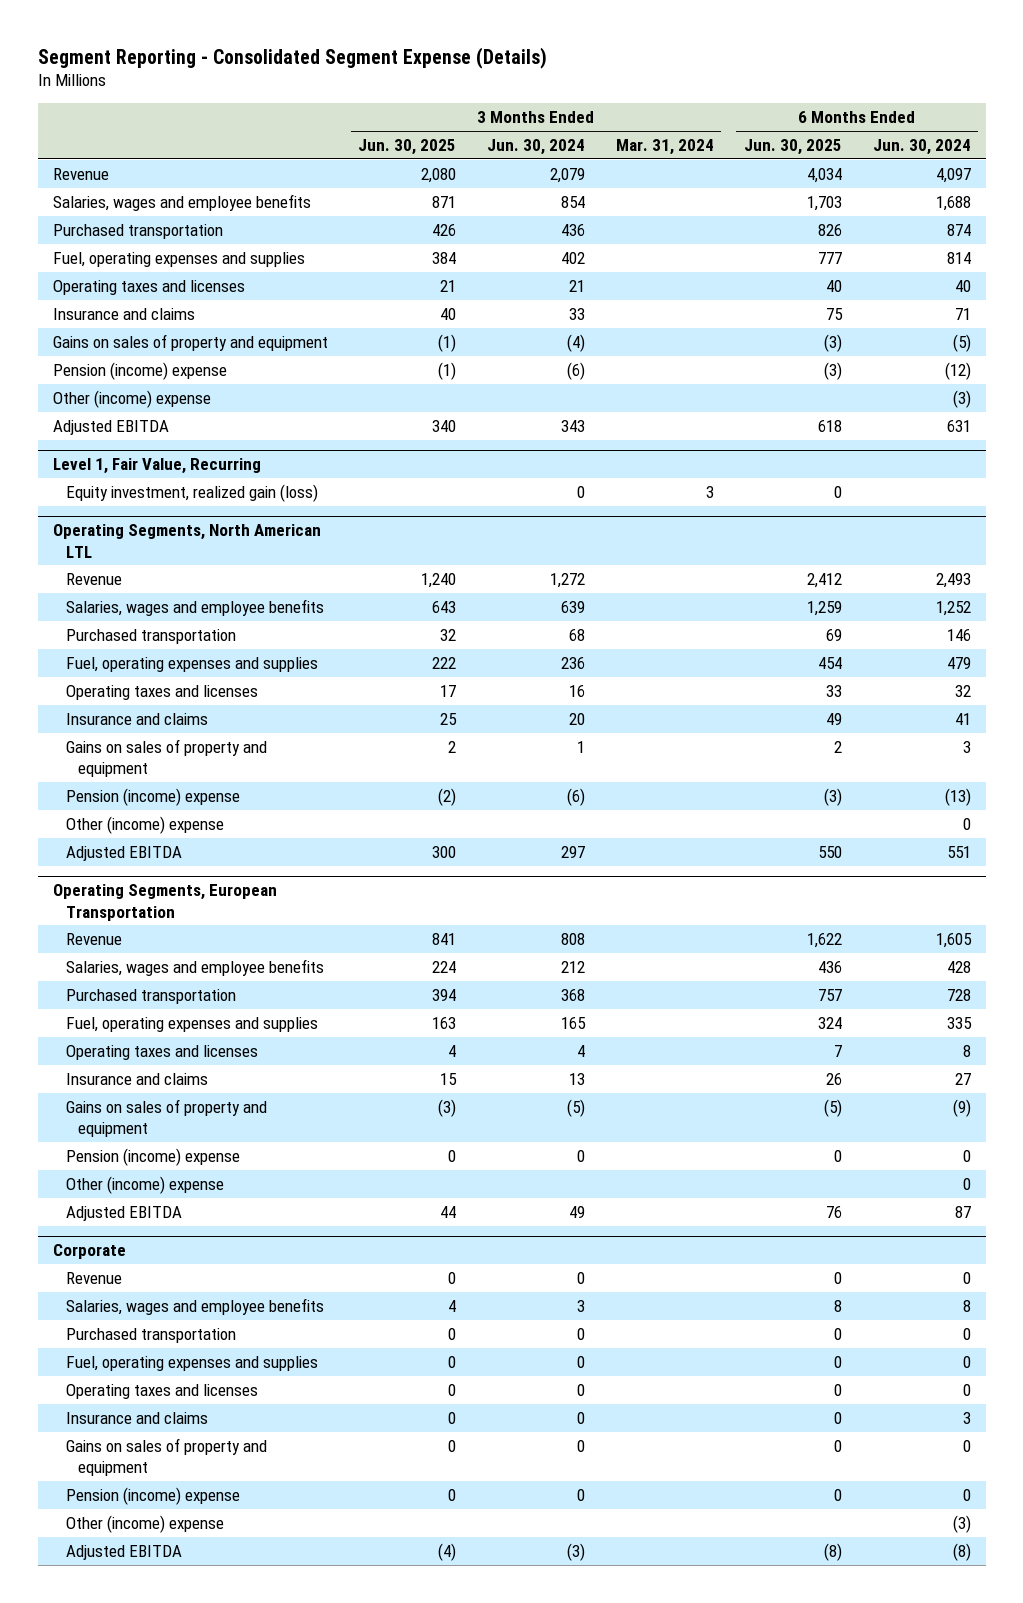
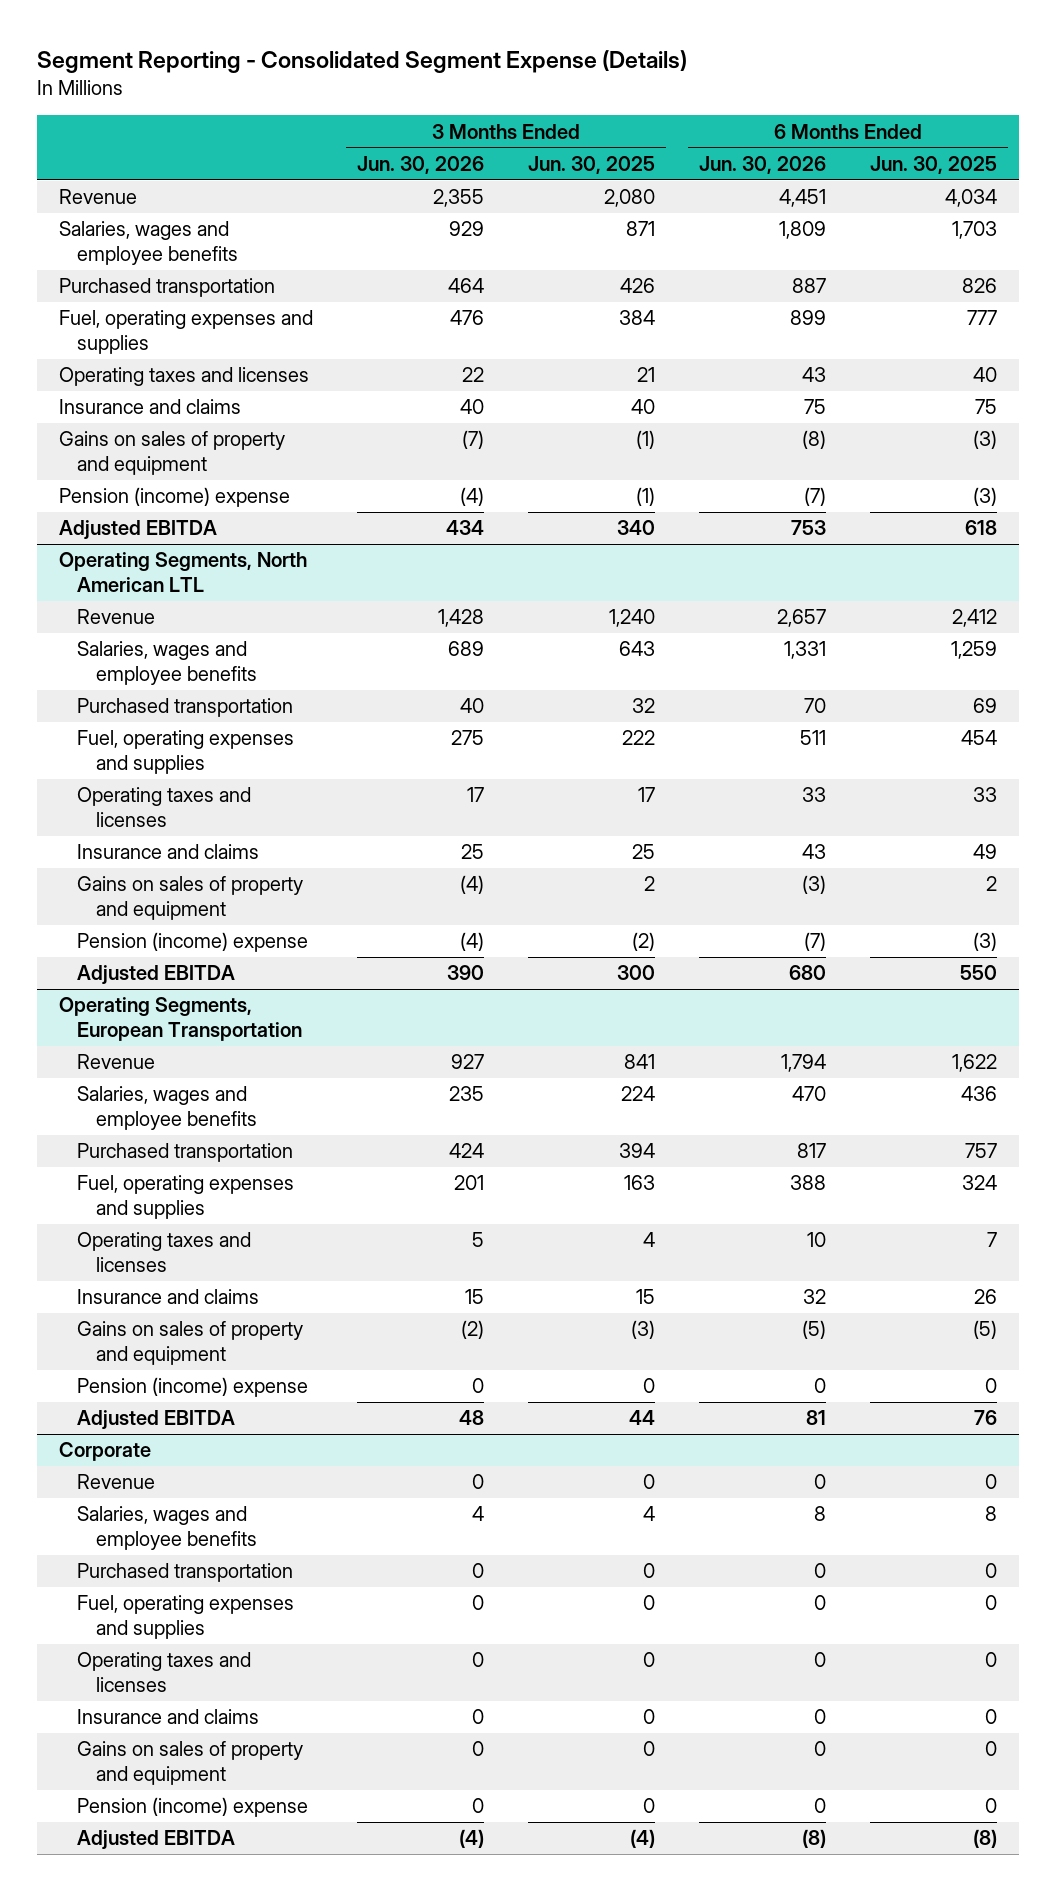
[486,138,585,155] Jun. 30, 2024 -> none
[615,138,714,155] Mar. 31, 2024 -> none
[872,138,971,155] Jun. 30, 2024 -> none
none -> [356,155,484,174] Jun. 30, 2026
none -> [698,155,826,174] Jun. 30, 2026
[52,389,211,408] Other (income) expense -> none
[52,458,261,475] Level 1, Fair Value, Recurring -> none
[65,483,318,502] Equity investment, realized gain (loss) -> none
[65,815,224,834] Other (income) expense -> none
[65,1175,224,1194] Other (income) expense -> none
[65,1514,224,1533] Other (income) expense -> none

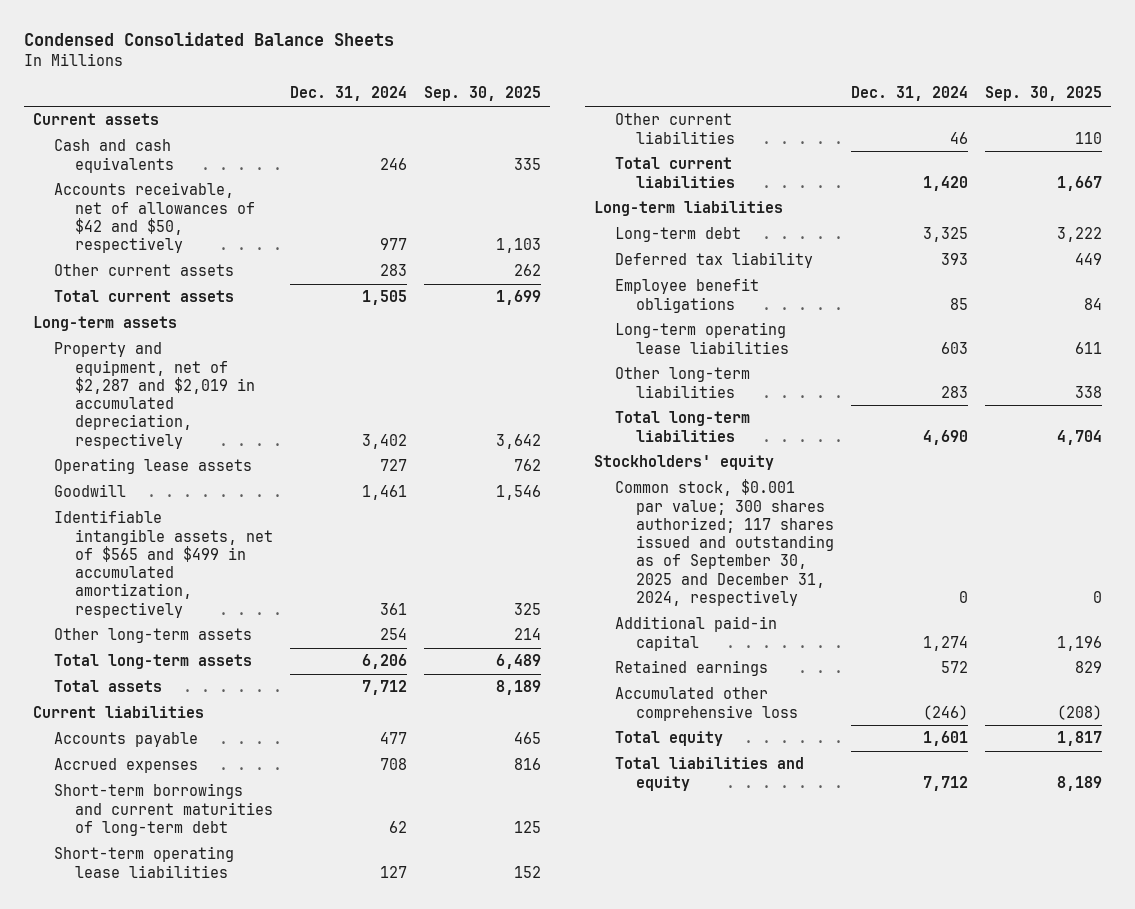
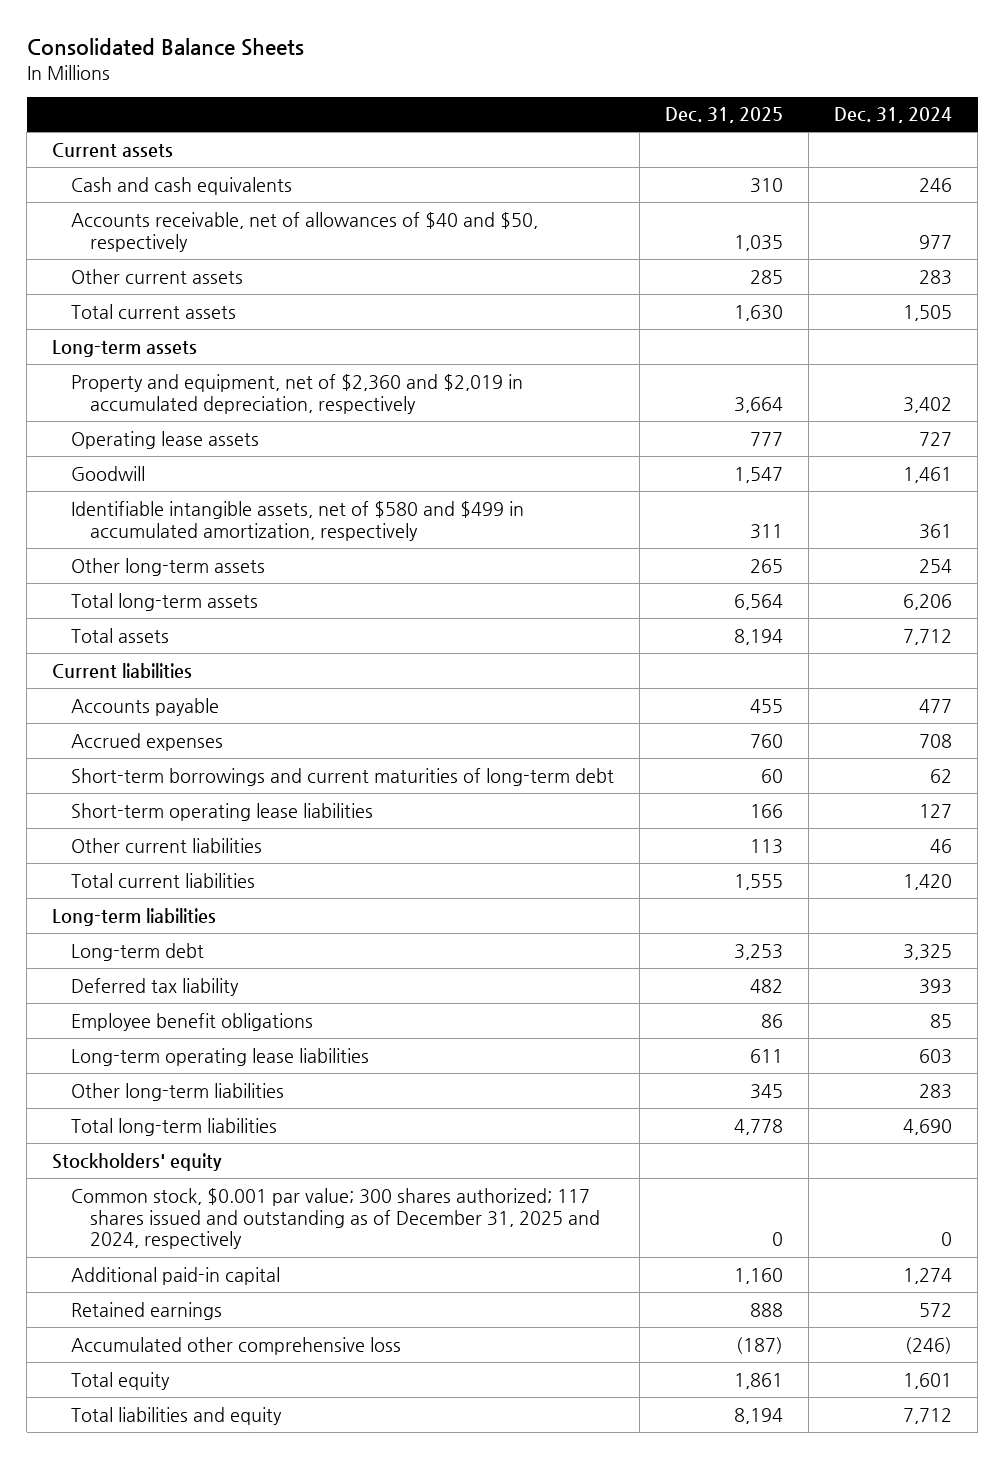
[24,32,395,47] Condensed Consolidated Balance Sheets -> [26,38,304,57] Consolidated Balance Sheets
[424,86,542,102] Sep. 30, 2025 -> none
none -> [665,107,784,124] Dec. 31, 2025
[53,182,256,254] Accounts receivable, net of allowances of $42 and $50, respectively -> [71,211,539,252] Accounts receivable, net of allowances of $40 and $50, respectively
[53,342,256,449] Property and equipment, net of $2,287 and $2,019 in accumulated depreciation, respectively -> [71,373,524,414] Property and equipment, net of $2,360 and $2,019 in accumulated depreciation, respectively
[53,510,274,618] Identifiable intangible assets, net of $565 and $499 in accumulated amortization, respectively -> [71,500,525,541] Identifiable intangible assets, net of $580 and $499 in accumulated amortization, respectively
[615,479,835,606] Common stock, $0.001 par value; 300 shares authorized; 117 shares issued and outstanding as of September 30, 2025 and December 31, 2024, respectively -> [71,1187,601,1250] Common stock, $0.001 par value; 300 shares authorized; 117 shares issued and outstanding as of December 31, 2025 and 2024, respectively

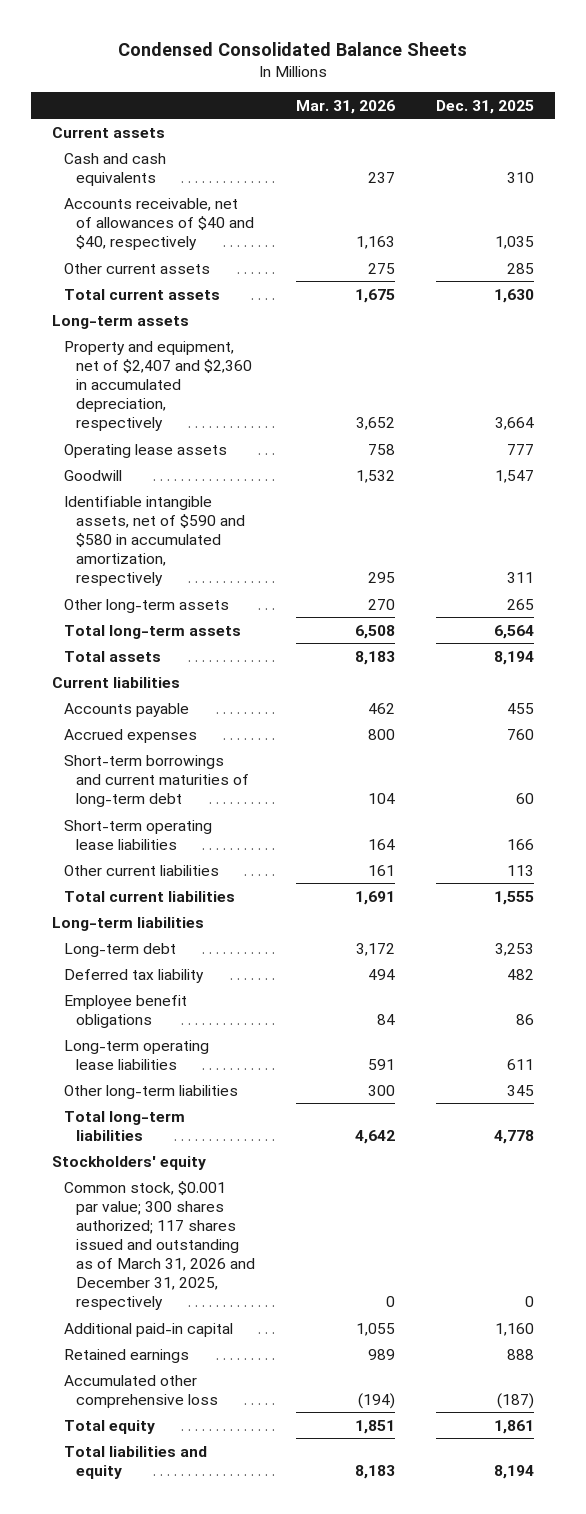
[26,38,304,57] Consolidated Balance Sheets -> [117,41,467,56] Condensed Consolidated Balance Sheets
[834,107,953,124] Dec. 31, 2024 -> none
none -> [295,99,395,114] Mar. 31, 2026
[71,211,539,252] Accounts receivable, net of allowances of $40 and $50, respectively -> [63,197,254,250] Accounts receivable, net of allowances of $40 and $40, respectively
[71,373,524,414] Property and equipment, net of $2,360 and $2,019 in accumulated depreciation, respectively -> [63,340,252,432] Property and equipment, net of $2,407 and $2,360 in accumulated depreciation, respectively
[71,500,525,541] Identifiable intangible assets, net of $580 and $499 in accumulated amortization, respectively -> [63,495,245,587] Identifiable intangible assets, net of $590 and $580 in accumulated amortization, respectively
[71,1187,601,1250] Common stock, $0.001 par value; 300 shares authorized; 117 shares issued and outstanding as of December 31, 2025 and 2024, respectively -> [63,1180,255,1311] Common stock, $0.001 par value; 300 shares authorized; 117 shares issued and outstanding as of March 31, 2026 and December 31, 2025, respectively

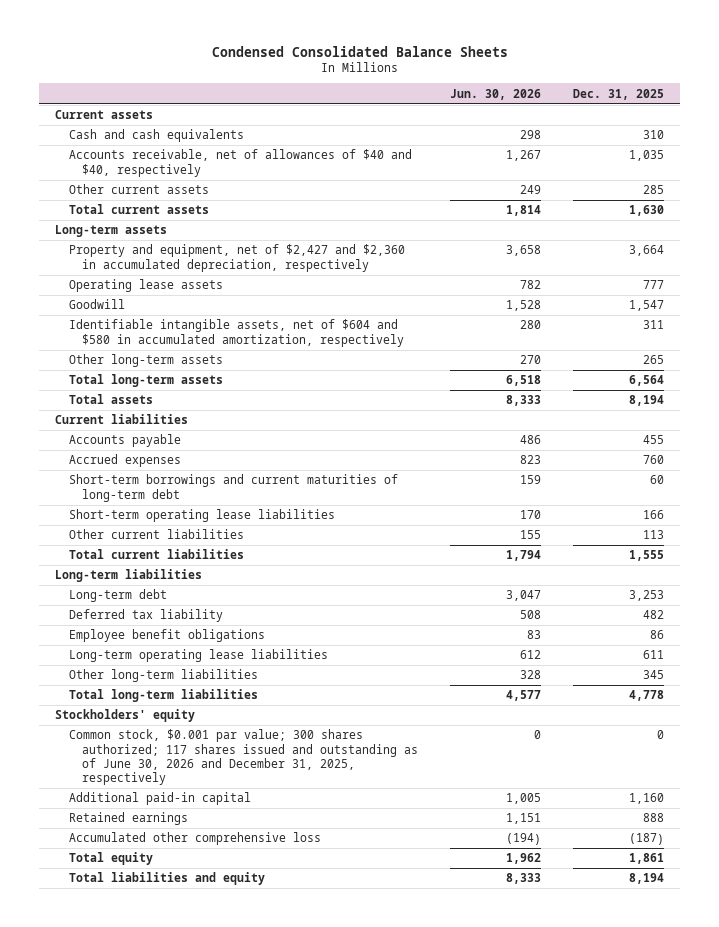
[295,99,395,114] Mar. 31, 2026 -> none
none -> [450,88,542,100] Jun. 30, 2026
[63,340,252,432] Property and equipment, net of $2,407 and $2,360 in accumulated depreciation, respectively -> [68,244,405,272] Property and equipment, net of $2,427 and $2,360 in accumulated depreciation, respectively
[63,495,245,587] Identifiable intangible assets, net of $590 and $580 in accumulated amortization, respectively -> [68,319,405,347] Identifiable intangible assets, net of $604 and $580 in accumulated amortization, respectively
[63,1180,255,1311] Common stock, $0.001 par value; 300 shares authorized; 117 shares issued and outstanding as of March 31, 2026 and December 31, 2025, respectively -> [68,729,419,785] Common stock, $0.001 par value; 300 shares authorized; 117 shares issued and outstanding as of June 30, 2026 and December 31, 2025, respectively

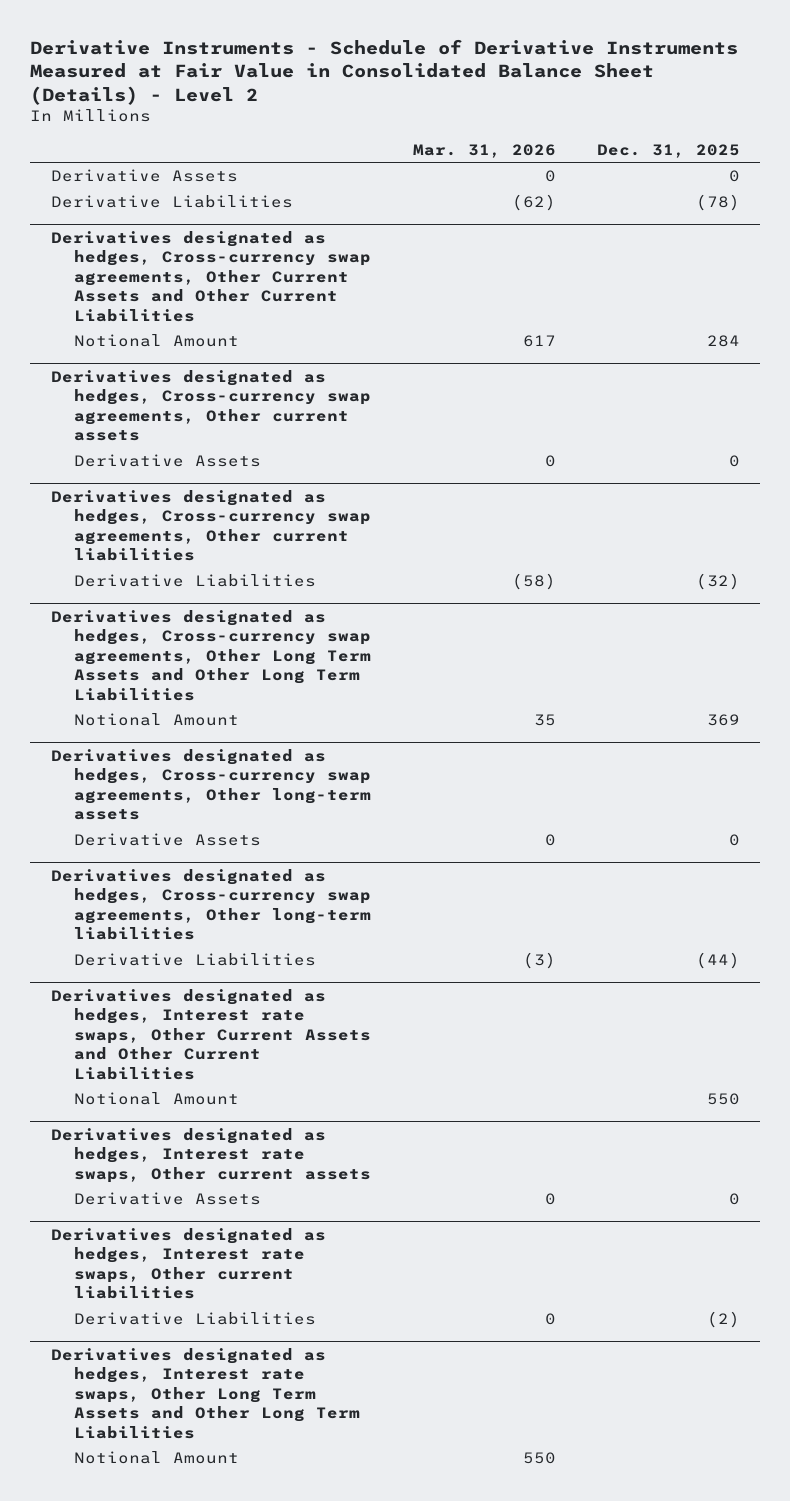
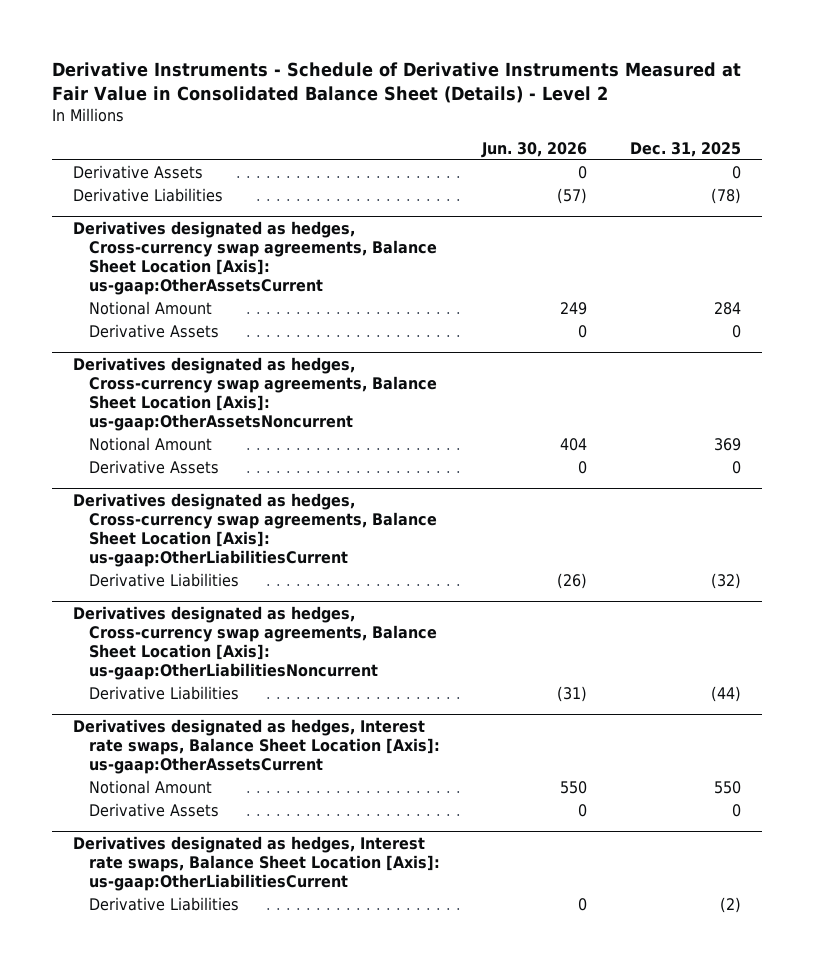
[412,143,556,158] Mar. 31, 2026 -> none
none -> [481,141,588,158] Jun. 30, 2026
[50,230,372,322] Derivatives designated as hedges, Cross-currency swap agreements, Other Current Assets and Other Current Liabilities -> none
none -> [73,220,438,296] Derivatives designated as hedges, Cross-currency swap agreements, Balance Sheet Location [Axis]: us-gaap:OtherAssetsCurrent
[50,369,372,442] Derivatives designated as hedges, Cross-currency swap agreements, Other current assets -> none
[50,489,372,562] Derivatives designated as hedges, Cross-currency swap agreements, Other current liabilities -> none
[74,574,317,588] Derivative Liabilities -> none
[50,609,372,701] Derivatives designated as hedges, Cross-currency swap agreements, Other Long Term Assets and Other Long Term Liabilities -> none
none -> [73,356,438,432] Derivatives designated as hedges, Cross-currency swap agreements, Balance Sheet Location [Axis]: us-gaap:OtherAssetsNoncurrent
[50,748,372,821] Derivatives designated as hedges, Cross-currency swap agreements, Other long-term assets -> none
[50,868,372,941] Derivatives designated as hedges, Cross-currency swap agreements, Other long-term liabilities -> none
none -> [73,492,438,568] Derivatives designated as hedges, Cross-currency swap agreements, Balance Sheet Location [Axis]: us-gaap:OtherLiabilitiesCurrent
none -> [89,573,240,588] Derivative Liabilities
none -> [73,605,438,681] Derivatives designated as hedges, Cross-currency swap agreements, Balance Sheet Location [Axis]: us-gaap:OtherLiabilitiesNoncurrent
[50,988,372,1080] Derivatives designated as hedges, Interest rate swaps, Other Current Assets and Other Current Liabilities -> none
none -> [73,718,441,775] Derivatives designated as hedges, Interest rate swaps, Balance Sheet Location [Axis]: us-gaap:OtherAssetsCurrent
[50,1127,372,1183] Derivatives designated as hedges, Interest rate swaps, Other current assets -> none
[50,1227,326,1300] Derivatives designated as hedges, Interest rate swaps, Other current liabilities -> none
none -> [73,835,441,892] Derivatives designated as hedges, Interest rate swaps, Balance Sheet Location [Axis]: us-gaap:OtherLiabilitiesCurrent
[50,1347,361,1439] Derivatives designated as hedges, Interest rate swaps, Other Long Term Assets and Other Long Term Liabilities -> none
[74,1451,240,1465] Notional Amount -> none

